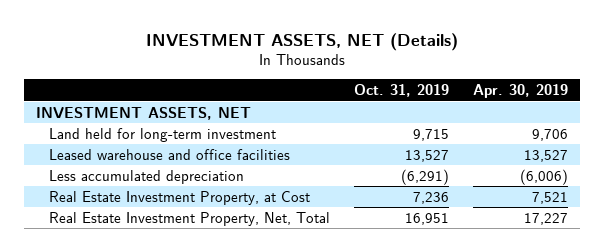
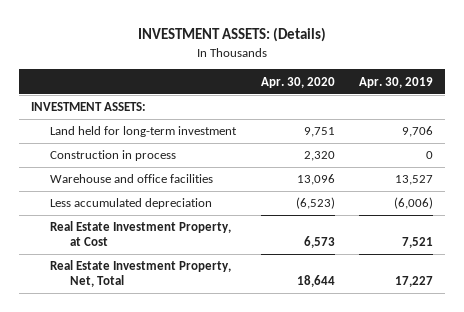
[146,32,459,51] INVESTMENT ASSETS, NET (Details) -> [137,27,326,43] INVESTMENT ASSETS: (Details)
[354,84,450,98] Oct. 31, 2019 -> none
none -> [260,76,335,88] Apr. 30, 2020
[35,106,251,120] INVESTMENT ASSETS, NET -> [31,102,147,112] INVESTMENT ASSETS:
none -> [50,150,177,162] Construction in process
[49,148,291,160] Leased warehouse and office facilities -> [50,174,214,184] Warehouse and office facilities

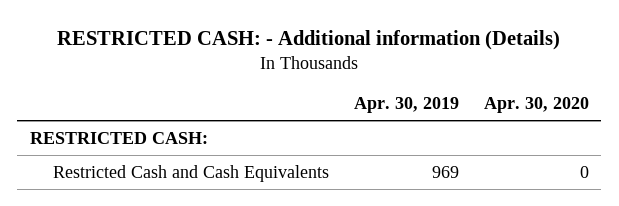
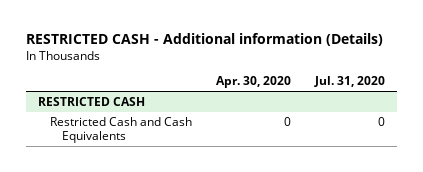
[57,29,561,50] RESTRICTED CASH: - Additional information (Details) -> [26,33,384,47] RESTRICTED CASH - Additional information (Details)
[353,97,459,114] Apr. 30, 2019 -> none
none -> [314,76,386,88] Jul. 31, 2020
[29,131,208,144] RESTRICTED CASH: -> [38,97,146,107] RESTRICTED CASH

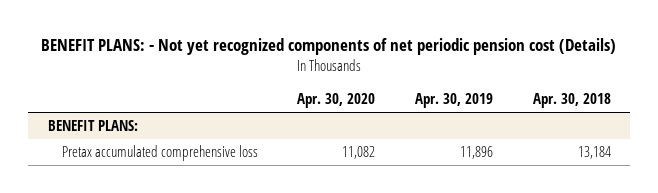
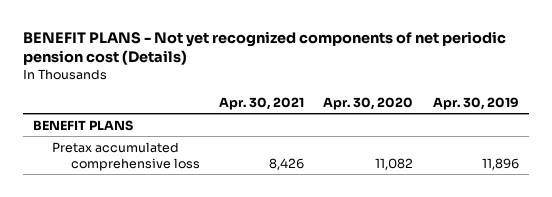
[41,37,617,55] BENEFIT PLANS: - Not yet recognized components of net periodic pension cost (Details) -> [23,30,507,65] BENEFIT PLANS - Not yet recognized components of net periodic pension cost (Details)
[532,93,611,109] Apr. 30, 2018 -> none
none -> [219,96,305,110] Apr. 30, 2021
[47,120,138,132] BENEFIT PLANS: -> [33,119,134,131] BENEFIT PLANS

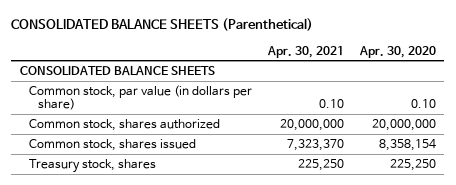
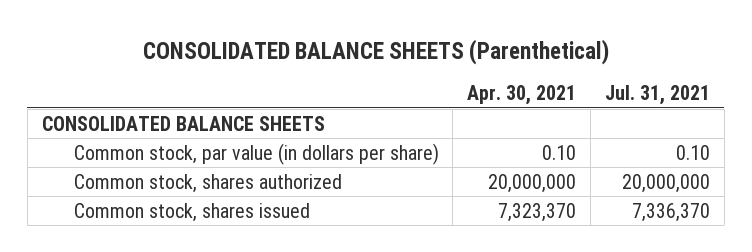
[359,45,437,58] Apr. 30, 2020 -> none
none -> [604,85,710,106] Jul. 31, 2021
[29,159,157,174] Treasury stock, shares -> none

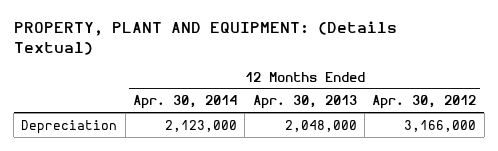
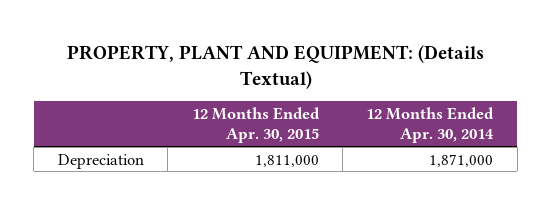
[252,95,357,110] Apr. 30, 2013 -> none
[372,95,477,110] Apr. 30, 2012 -> none
none -> [191,107,320,144] 12 Months Ended Apr. 30, 2015
[165,119,238,132] 2,123,000 -> [429,153,494,167] 1,871,000

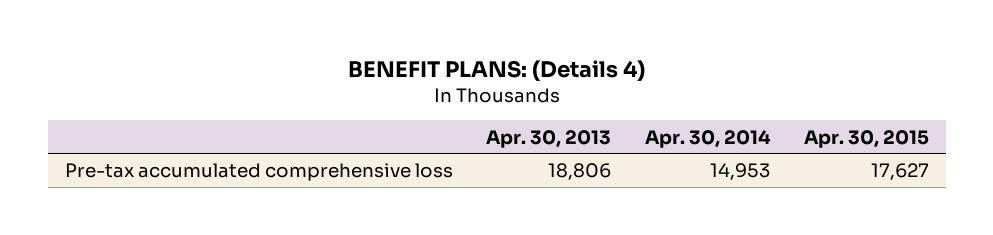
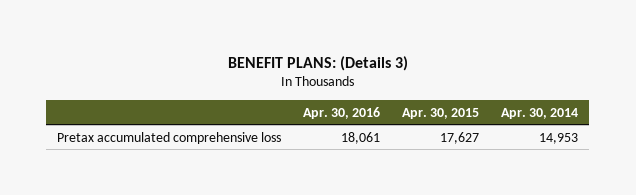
[347,59,645,81] BENEFIT PLANS: (Details 4) -> [227,55,408,71] BENEFIT PLANS: (Details 3)
[486,129,612,148] Apr. 30, 2013 -> none
none -> [303,106,381,119] Apr. 30, 2016
[64,163,453,182] Pre-tax accumulated comprehensive loss -> [57,131,282,144] Pretax accumulated comprehensive loss

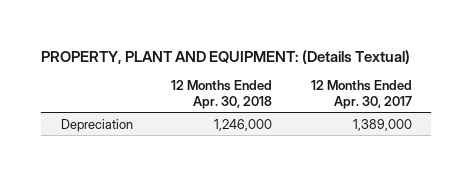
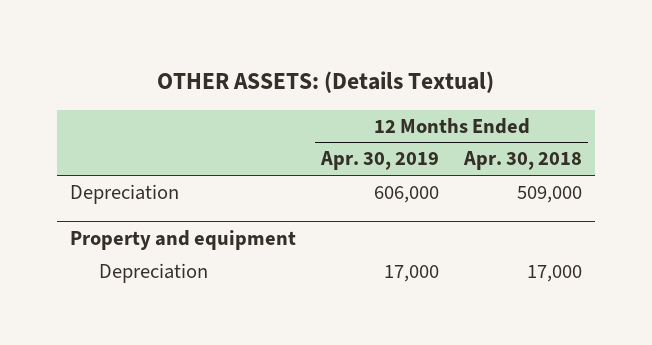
[41,49,411,64] PROPERTY, PLANT AND EQUIPMENT: (Details Textual) -> [156,71,494,94] OTHER ASSETS: (Details Textual)
[310,80,412,110] 12 Months Ended Apr. 30, 2017 -> none
none -> [319,151,439,171] Apr. 30, 2019
[214,118,273,131] 1,246,000 -> [517,186,583,204] 509,000
none -> [69,229,296,250] Property and equipment
none -> [98,263,208,284] Depreciation

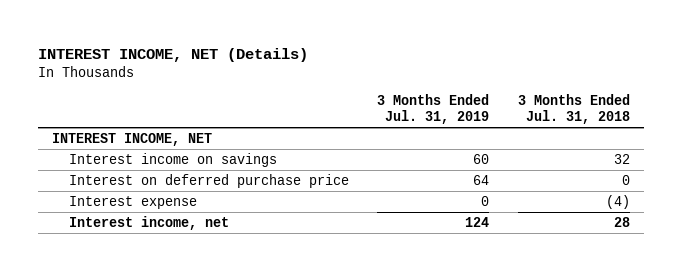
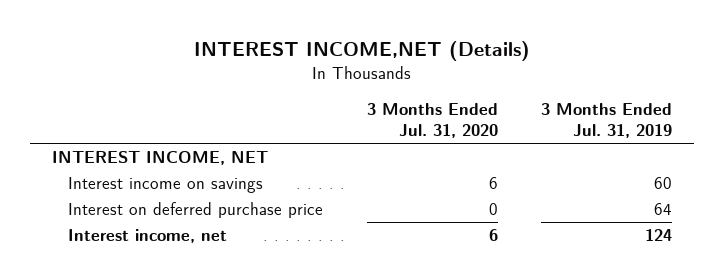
[37,47,308,62] INTEREST INCOME, NET (Details) -> [194,41,531,62] INTEREST INCOME,NET (Details)
[517,94,630,125] 3 Months Ended Jul. 31, 2018 -> none
none -> [366,102,498,139] 3 Months Ended Jul. 31, 2020
[69,195,198,209] Interest expense -> none

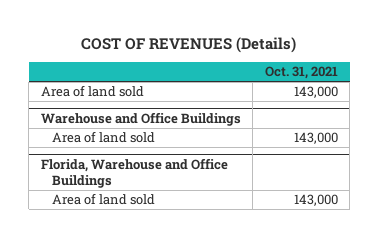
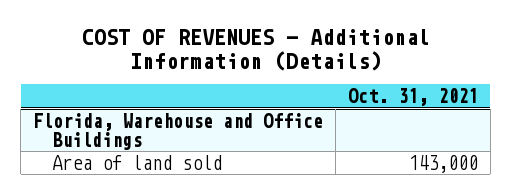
[81,36,297,53] COST OF REVENUES (Details) -> [81,28,430,71] COST OF REVENUES - Additional Information (Details)
[40,85,144,98] Area of land sold -> none
[40,112,241,127] Warehouse and Office Buildings -> none
[51,131,155,144] Area of land sold -> none

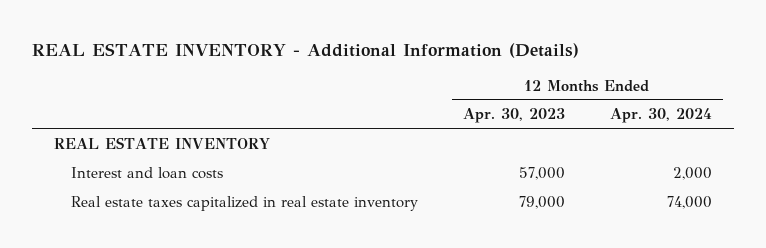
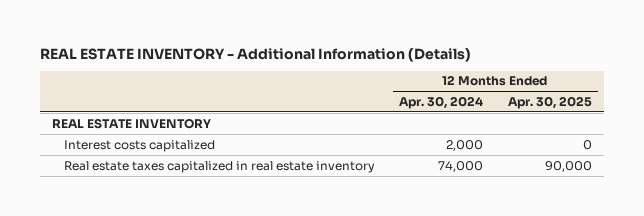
[463,108,566,124] Apr. 30, 2023 -> none
none -> [507,96,592,110] Apr. 30, 2025
[71,166,224,179] Interest and loan costs -> [63,139,215,152] Interest costs capitalized

